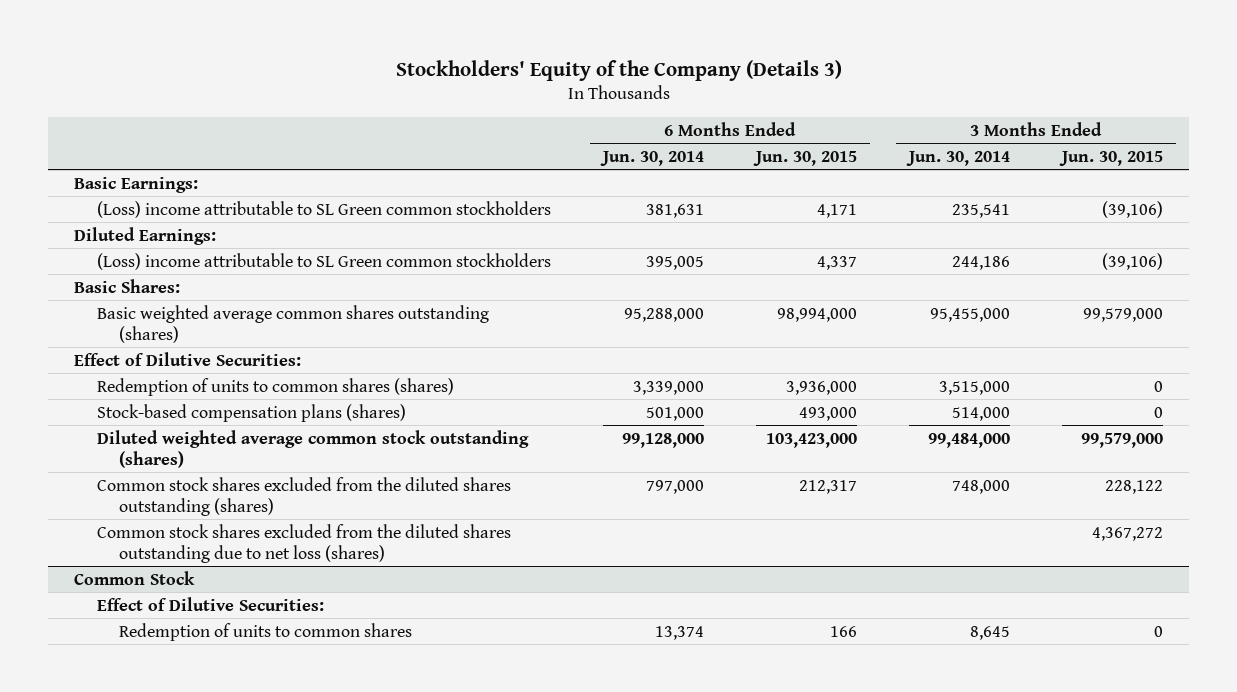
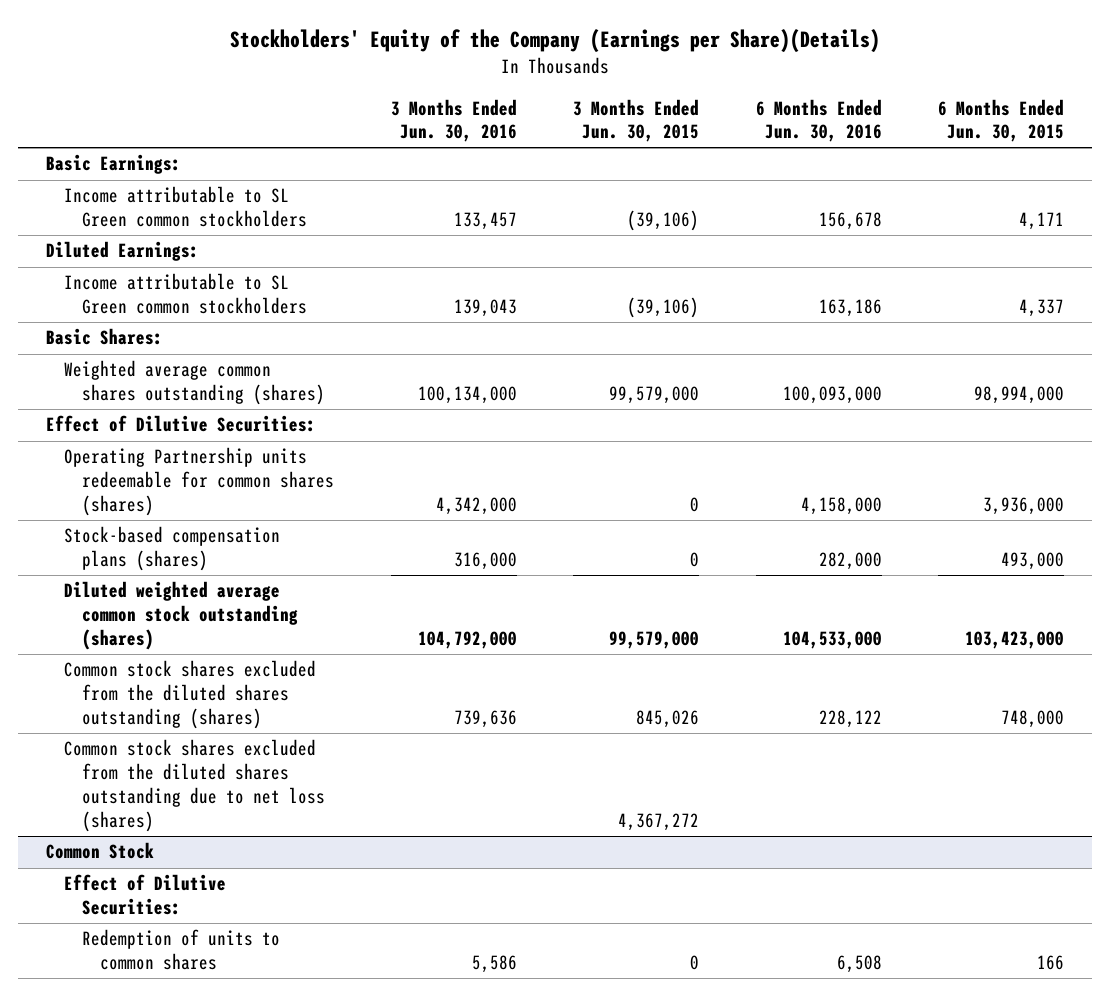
[395,59,842,81] Stockholders' Equity of the Company (Details 3) -> [230,29,881,54] Stockholders' Equity of the Company (Earnings per Share)(Details)
[599,150,704,166] Jun. 30, 2014 -> none
[905,150,1010,166] Jun. 30, 2014 -> none
none -> [390,98,517,143] 3 Months Ended Jun. 30, 2016
none -> [755,98,882,143] 6 Months Ended Jun. 30, 2016
[96,200,551,218] (Loss) income attributable to SL Green common stockholders -> [64,186,307,228] Income attributable to SL Green common stockholders
[96,252,551,270] (Loss) income attributable to SL Green common stockholders -> [64,273,307,315] Income attributable to SL Green common stockholders
[96,304,489,343] Basic weighted average common shares outstanding (shares) -> [64,360,325,406] Weighted average common shares outstanding (shares)
[96,377,454,396] Redemption of units to common shares (shares) -> [64,447,334,517] Operating Partnership units redeemable for common shares (shares)
[798,479,857,494] 212,317 -> [1001,710,1065,729] 748,000
[1104,479,1163,494] 228,122 -> [636,710,700,729] 845,026

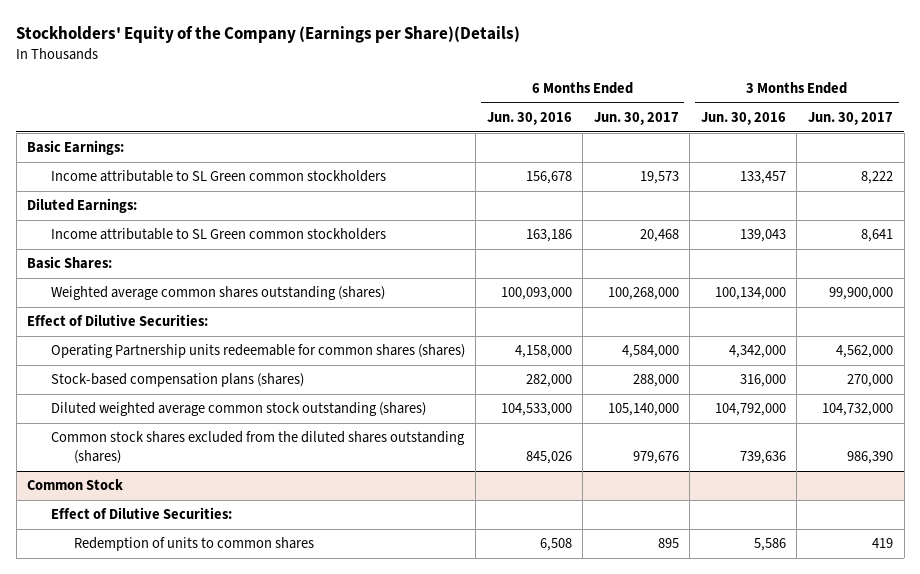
[573,98,700,143] 3 Months Ended Jun. 30, 2015 -> none
[938,98,1065,143] 6 Months Ended Jun. 30, 2015 -> none
none -> [593,112,679,126] Jun. 30, 2017
none -> [808,112,894,126] Jun. 30, 2017
[64,739,325,832] Common stock shares excluded from the diluted shares outstanding due to net loss (shares) -> none
[818,710,882,729] 228,122 -> [525,450,572,464] 845,026

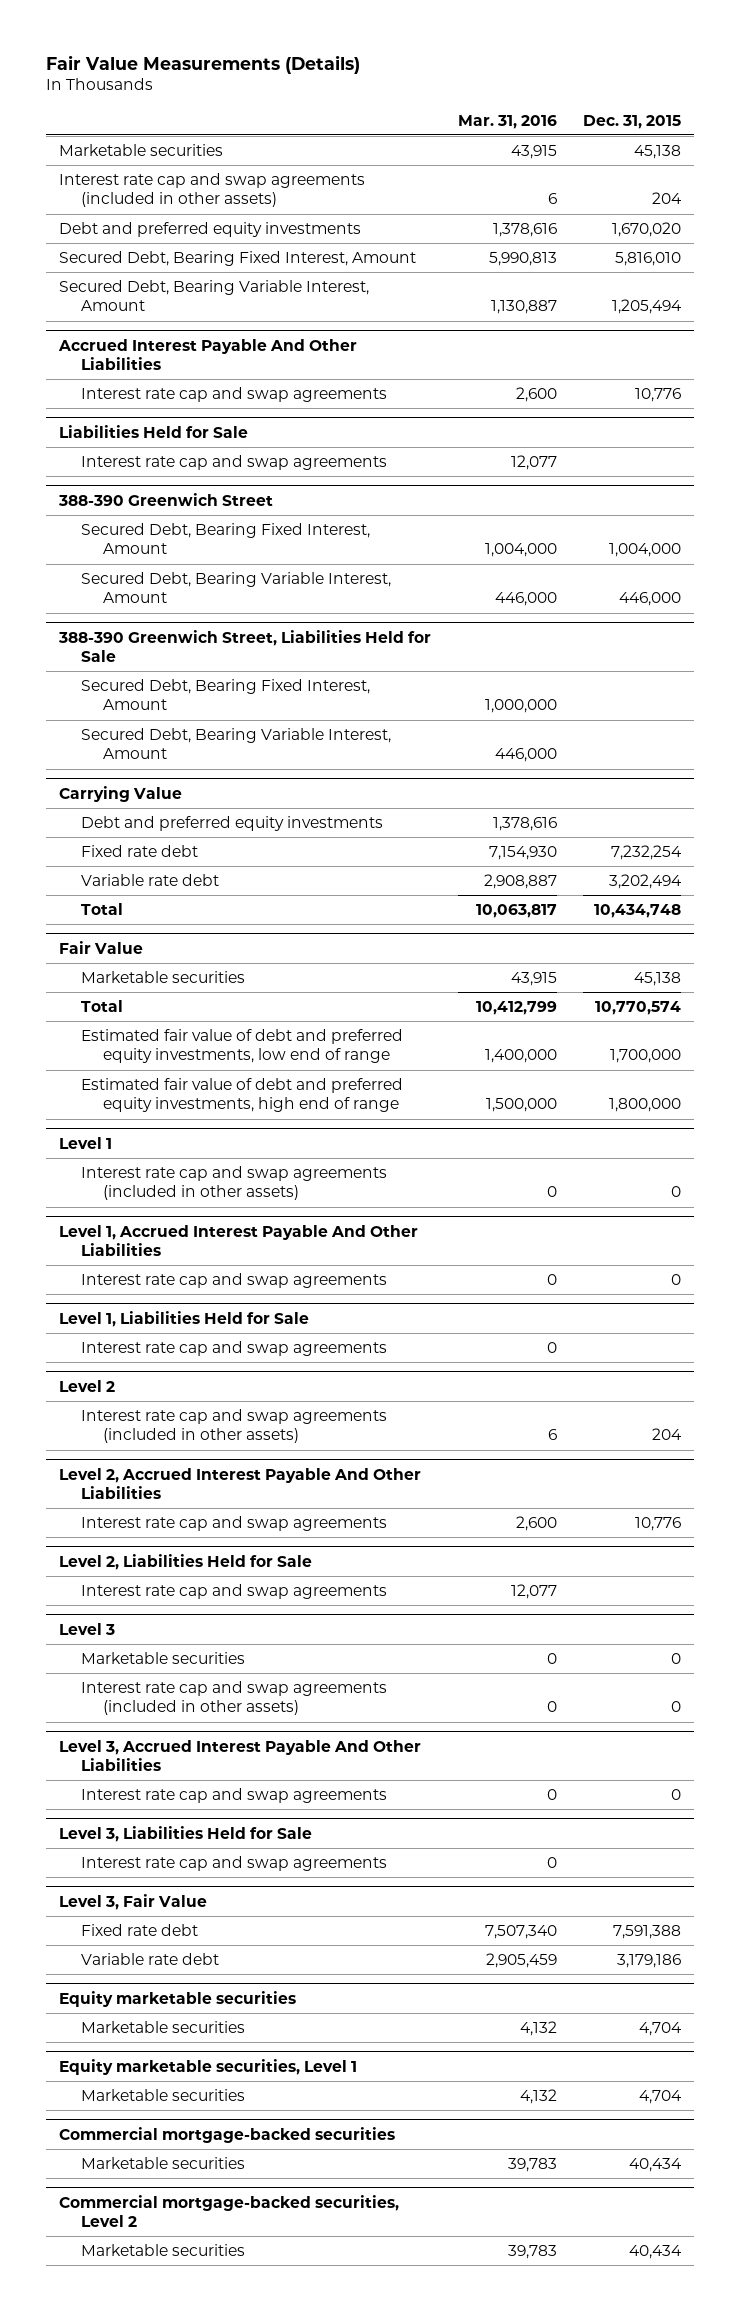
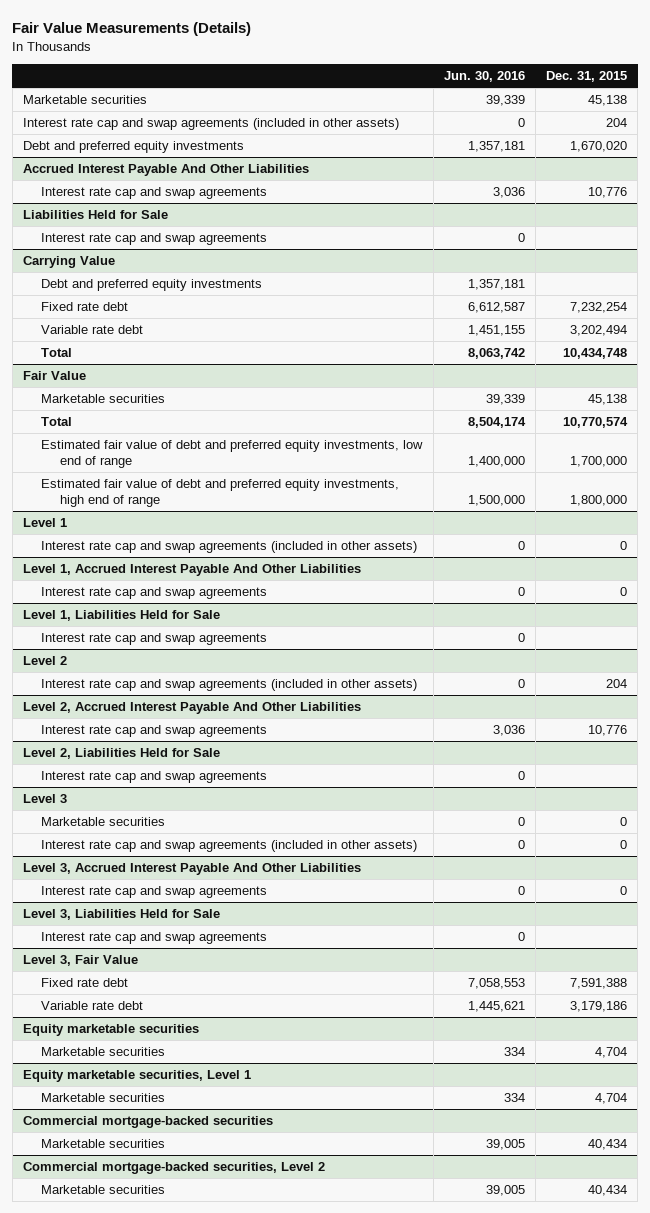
[457,114,557,129] Mar. 31, 2016 -> none
none -> [443,71,525,83] Jun. 30, 2016
[59,250,417,266] Secured Debt, Bearing Fixed Interest, Amount -> none
[59,279,370,312] Secured Debt, Bearing Variable Interest, Amount -> none
[58,492,274,506] 388-390 Greenwich Street -> none
[80,522,370,555] Secured Debt, Bearing Fixed Interest, Amount -> none
[80,571,391,604] Secured Debt, Bearing Variable Interest, Amount -> none
[58,629,432,663] 388-390 Greenwich Street, Liabilities Held for Sale -> none
[80,678,370,711] Secured Debt, Bearing Fixed Interest, Amount -> none
[80,727,391,760] Secured Debt, Bearing Variable Interest, Amount -> none

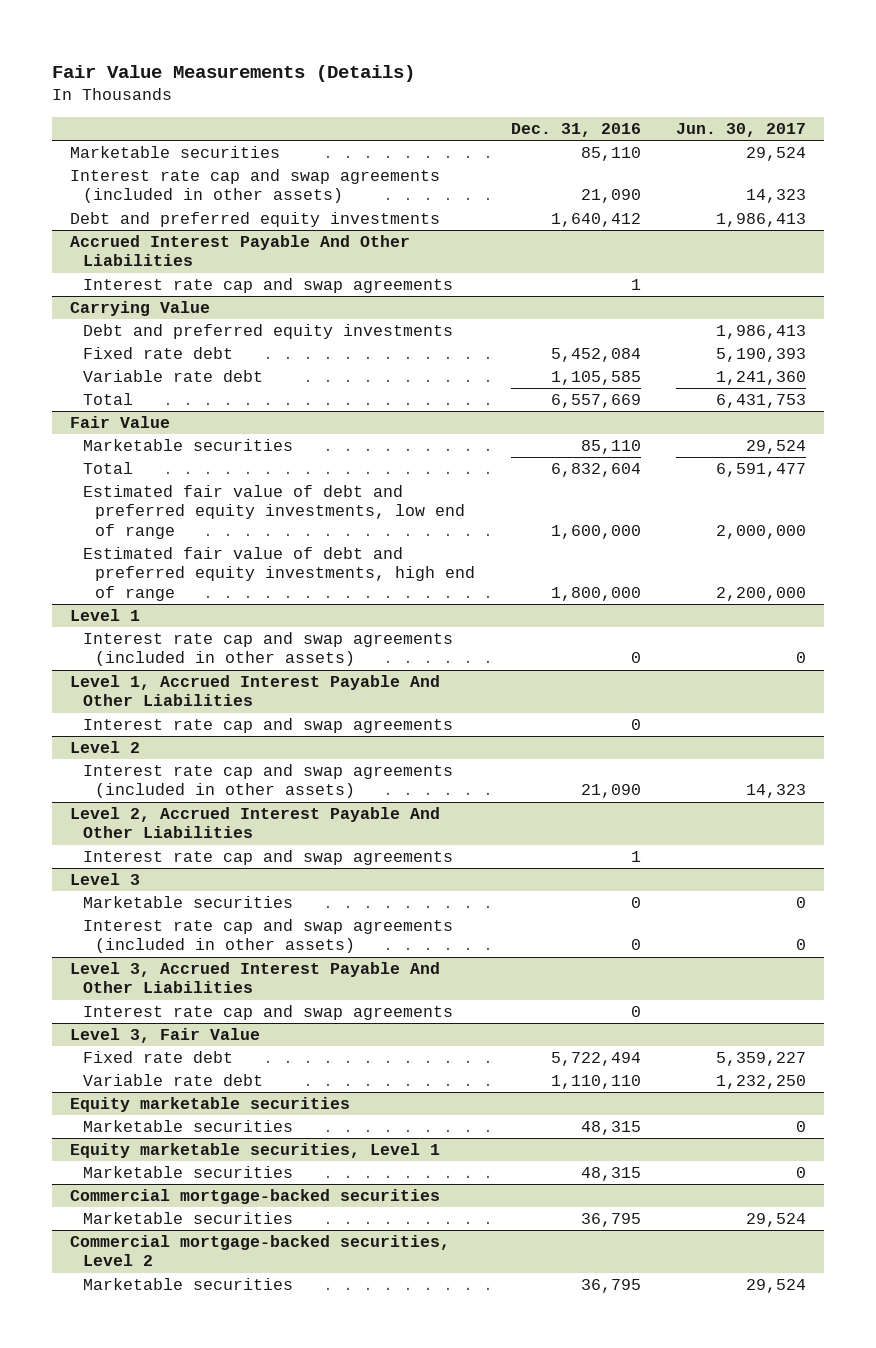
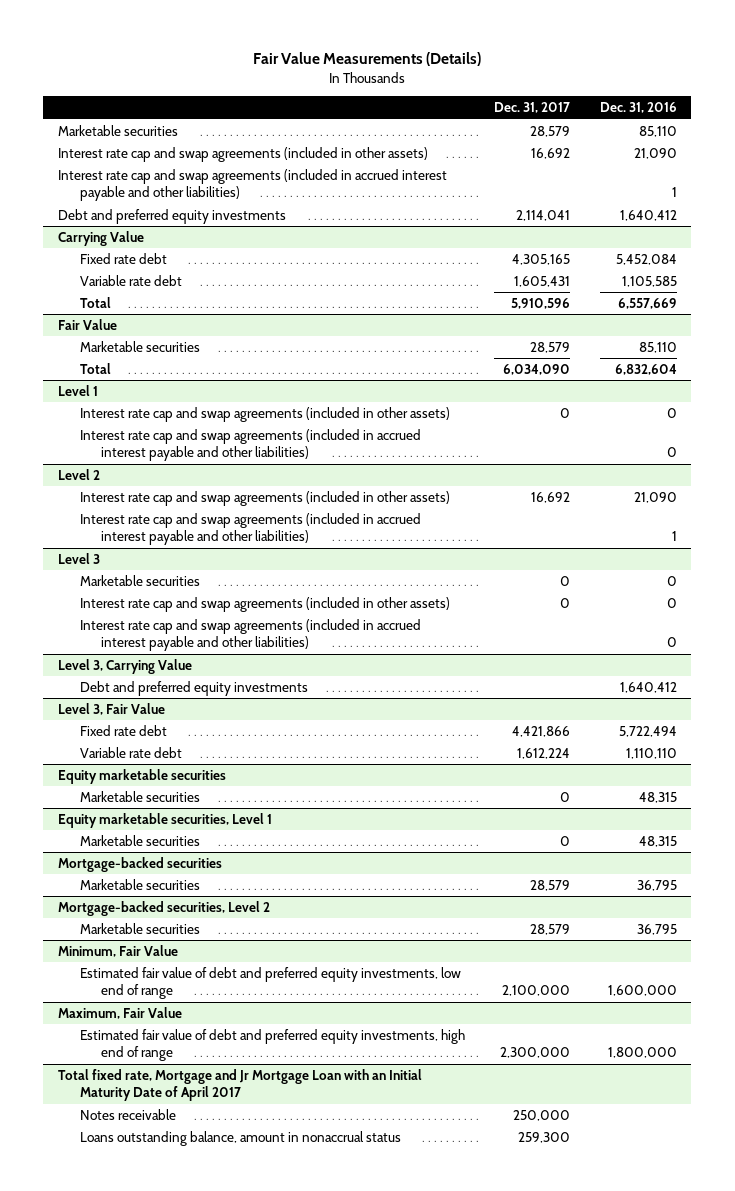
[676,123,807,138] Jun. 30, 2017 -> none
none -> [494,102,571,114] Dec. 31, 2017
none -> [57,168,447,202] Interest rate cap and swap agreements (included in accrued interest payable and other liabilities)
[70,235,411,267] Accrued Interest Payable And Other Liabilities -> none
[82,278,453,294] Interest rate cap and swap agreements -> none
[82,324,453,340] Debt and preferred equity investments -> none
[82,485,465,539] Estimated fair value of debt and preferred equity investments, low end of range -> none
[82,547,475,601] Estimated fair value of debt and preferred equity investments, high end of range -> none
[70,675,441,707] Level 1, Accrued Interest Payable And Other Liabilities -> none
[82,718,453,734] Interest rate cap and swap agreements -> [79,428,421,462] Interest rate cap and swap agreements (included in accrued interest payable and other liabilities)
[70,807,441,839] Level 2, Accrued Interest Payable And Other Liabilities -> none
[82,850,453,866] Interest rate cap and swap agreements -> [79,512,421,546] Interest rate cap and swap agreements (included in accrued interest payable and other liabilities)
[70,962,441,994] Level 3, Accrued Interest Payable And Other Liabilities -> none
[82,1005,453,1021] Interest rate cap and swap agreements -> [79,618,421,652] Interest rate cap and swap agreements (included in accrued interest payable and other liabilities)
none -> [57,658,192,674] Level 3, Carrying Value
none -> [79,680,308,696] Debt and preferred equity investments
[70,1189,441,1205] Commercial mortgage-backed securities -> [57,856,222,872] Mortgage-backed securities
[70,1235,451,1267] Commercial mortgage-backed securities, Level 2 -> [57,900,270,916] Mortgage-backed securities, Level 2
none -> [57,944,178,957] Minimum, Fair Value
none -> [79,966,461,1000] Estimated fair value of debt and preferred equity investments, low end of range
none -> [57,1006,182,1019] Maximum, Fair Value
none -> [79,1028,465,1062] Estimated fair value of debt and preferred equity investments, high end of range
none -> [57,1068,422,1102] Total fixed rate, Mortgage and Jr Mortgage Loan with an Initial Maturity Date of April 2017
none -> [79,1108,176,1120] Notes receivable
none -> [79,1130,401,1146] Loans outstanding balance, amount in nonaccrual status

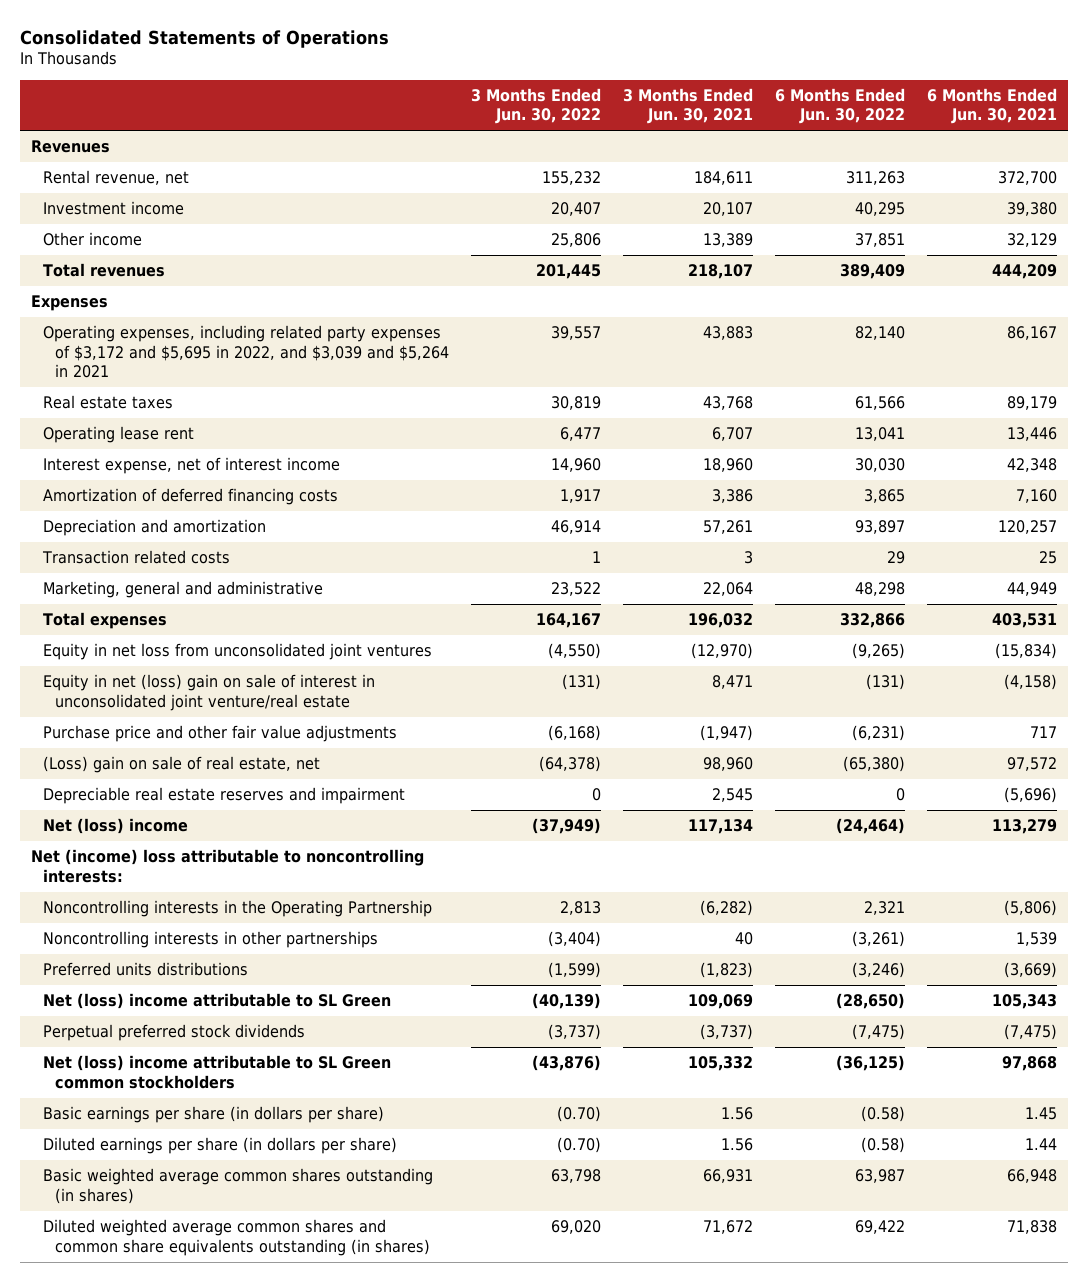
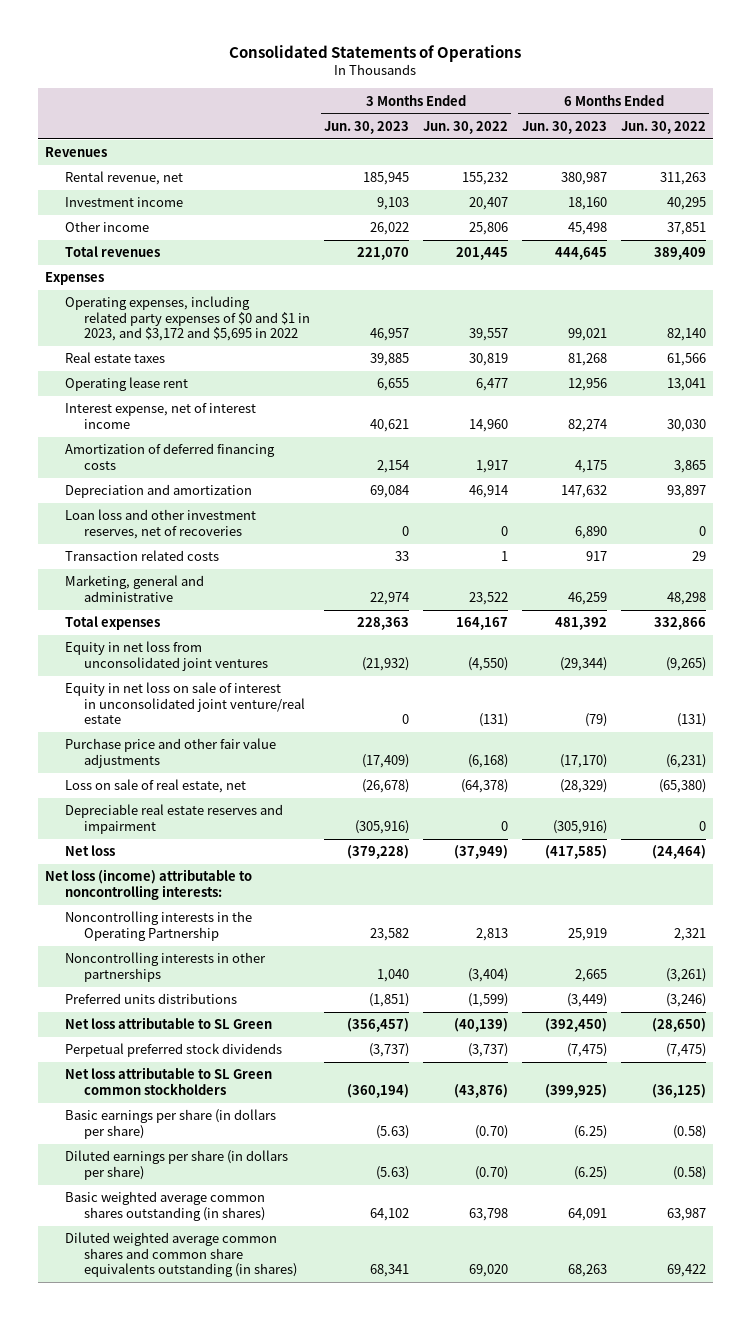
[622,87,753,125] 3 Months Ended Jun. 30, 2021 -> none
[926,87,1057,125] 6 Months Ended Jun. 30, 2021 -> none
none -> [324,120,410,134] Jun. 30, 2023
none -> [521,120,607,134] Jun. 30, 2023
[42,325,449,379] Operating expenses, including related party expenses of $3,172 and $5,695 in 2022, and $3,039 and $5,264 in 2021 -> [64,296,311,342] Operating expenses, including related party expenses of $0 and $1 in 2023, and $3,172 and $5,695 in 2022
none -> [64,509,256,539] Loan loss and other investment reserves, net of recoveries
[42,674,375,711] Equity in net (loss) gain on sale of interest in unconsolidated joint venture/real estate -> [64,682,306,725] Equity in net loss on sale of interest in unconsolidated joint venture/real estate
[42,756,320,774] (Loss) gain on sale of real estate, net -> [64,779,246,794] Loss on sale of real estate, net
[42,818,188,835] Net (loss) income -> [64,845,115,857] Net loss
[30,849,424,883] Net (income) loss attributable to noncontrolling interests: -> [44,869,252,900] Net loss (income) attributable to noncontrolling interests:
[42,993,391,1010] Net (loss) income attributable to SL Green -> [64,1017,272,1030] Net loss attributable to SL Green
[42,1055,391,1089] Net (loss) income attributable to SL Green common stockholders -> [64,1067,272,1095] Net loss attributable to SL Green common stockholders

